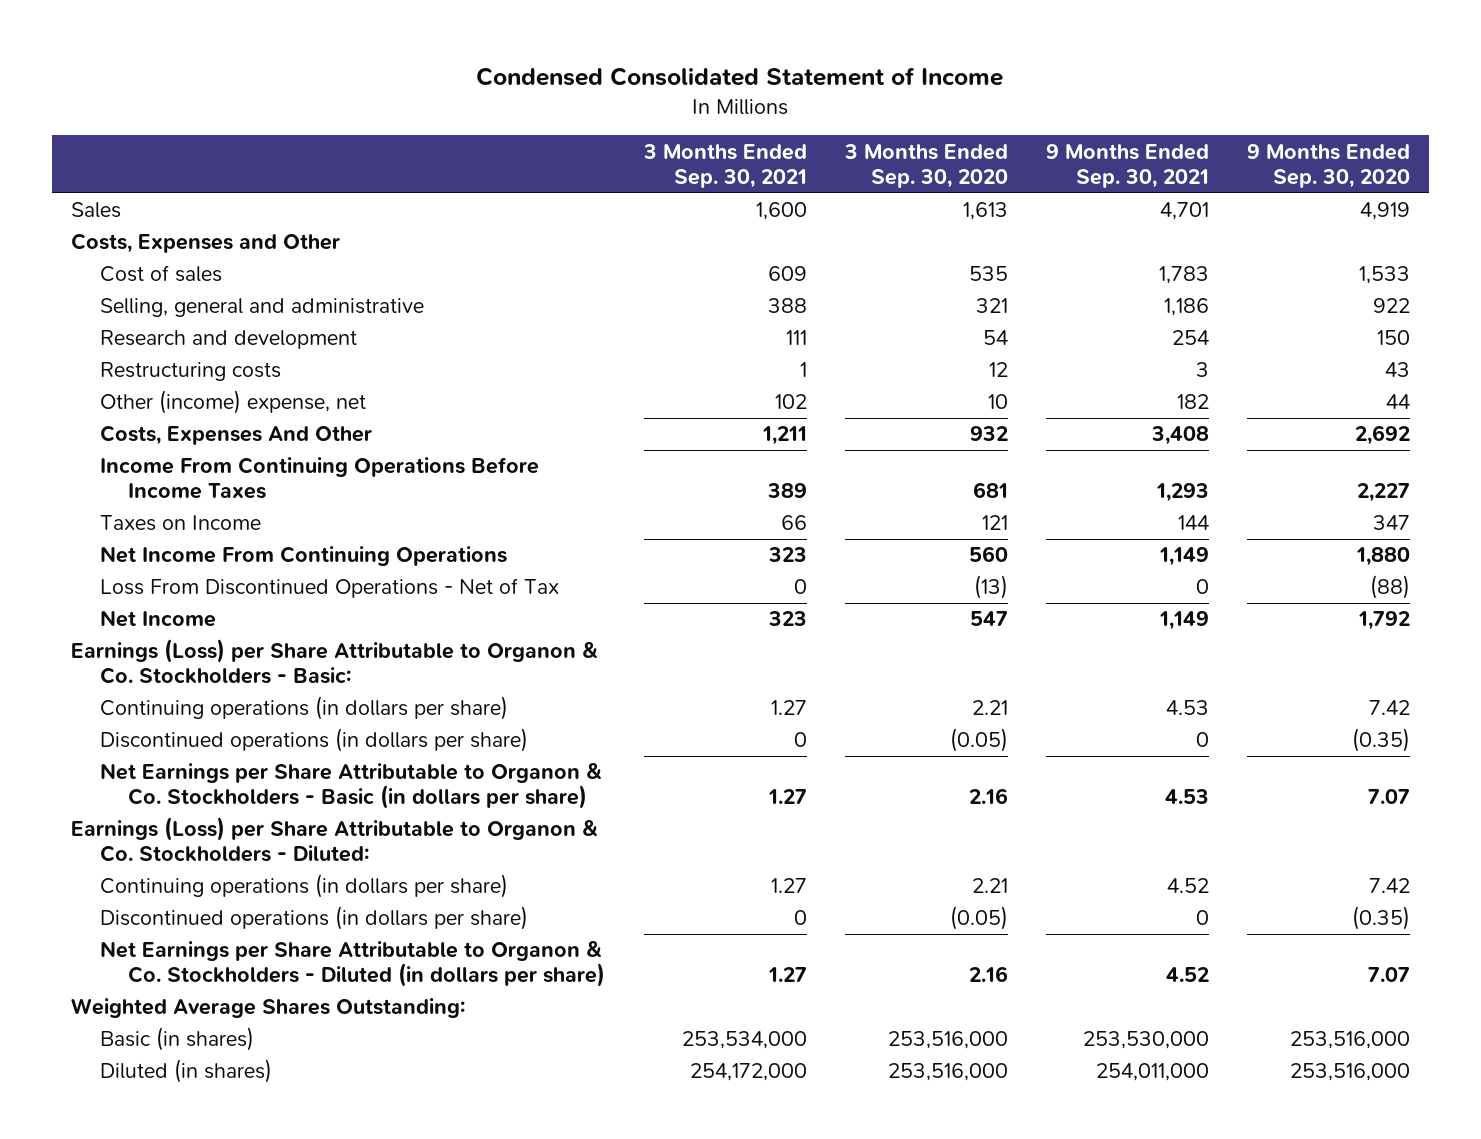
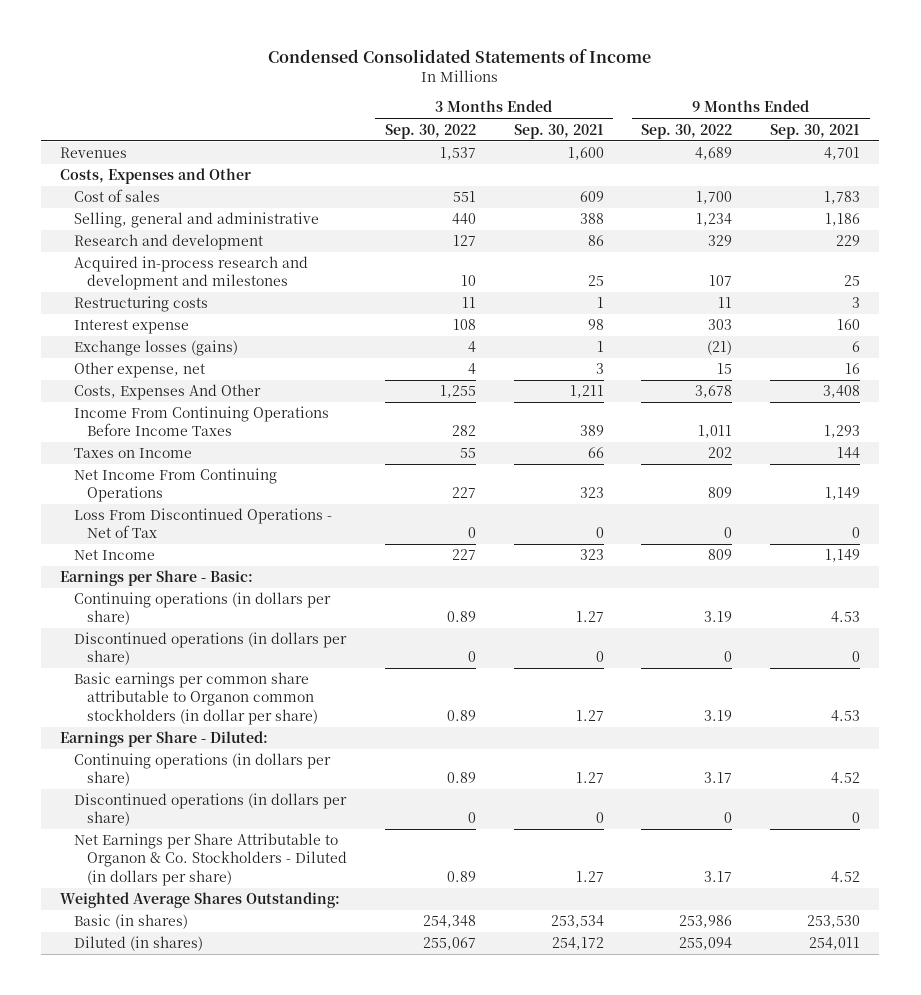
[476,67,1004,87] Condensed Consolidated Statement of Income -> [268,49,652,64] Condensed Consolidated Statements of Income
[843,143,1008,188] 3 Months Ended Sep. 30, 2020 -> none
[1246,143,1410,188] 9 Months Ended Sep. 30, 2020 -> none
none -> [384,123,476,139] Sep. 30, 2022
none -> [641,123,733,139] Sep. 30, 2022
[71,202,122,219] Sales -> [60,147,128,159] Revenues
[785,330,807,346] 111 -> [587,235,604,247] 86
[1171,330,1209,346] 254 -> [836,235,861,247] 229
none -> [73,256,308,291] Acquired in-process research and development and milestones
none -> [73,319,189,335] Interest expense
none -> [73,340,238,357] Exchange losses (gains)
[99,390,366,415] Other (income) expense, net -> [73,362,205,379] Other expense, net
[774,394,807,410] 102 -> [595,363,604,375] 3
[1176,394,1209,410] 182 -> [845,363,861,375] 16
[71,639,599,685] Earnings (Loss) per Share Attributable to Organon & Co. Stockholders - Basic: -> [60,570,254,587] Earnings per Share - Basic:
[99,763,602,810] Net Earnings per Share Attributable to Organon & Co. Stockholders - Basic (in dollars per share) -> [73,672,319,725] Basic earnings per common share attributable to Organon common stockholders (in dollar per share)
[71,817,599,863] Earnings (Loss) per Share Attributable to Organon & Co. Stockholders - Diluted: -> [60,731,269,748] Earnings per Share - Diluted:
[681,1031,807,1050] 253,534,000 -> [550,915,604,929] 253,534
[1082,1031,1209,1050] 253,530,000 -> [807,915,861,929] 253,530
[689,1063,807,1082] 254,172,000 -> [551,937,604,951] 254,172
[1095,1063,1209,1082] 254,011,000 -> [809,937,861,951] 254,011

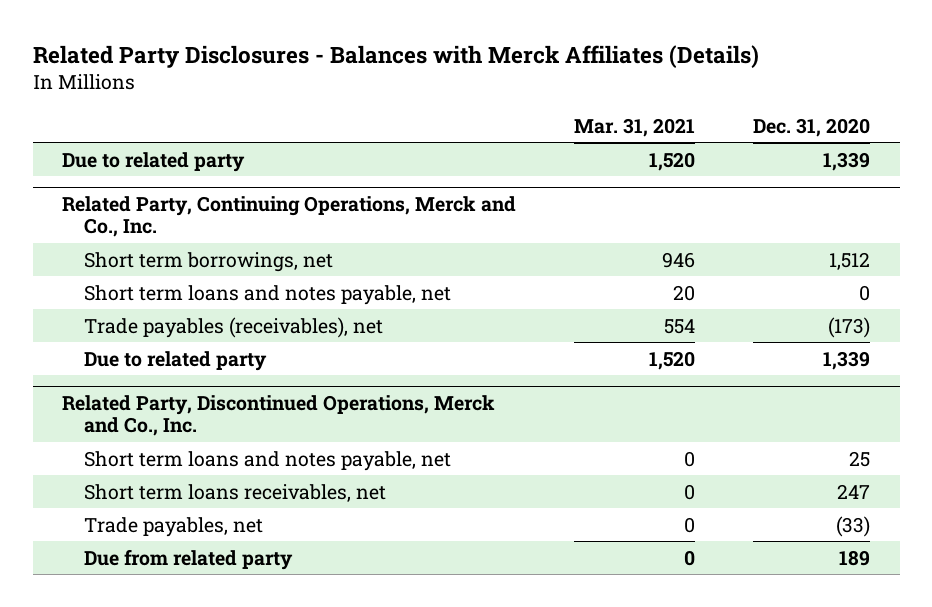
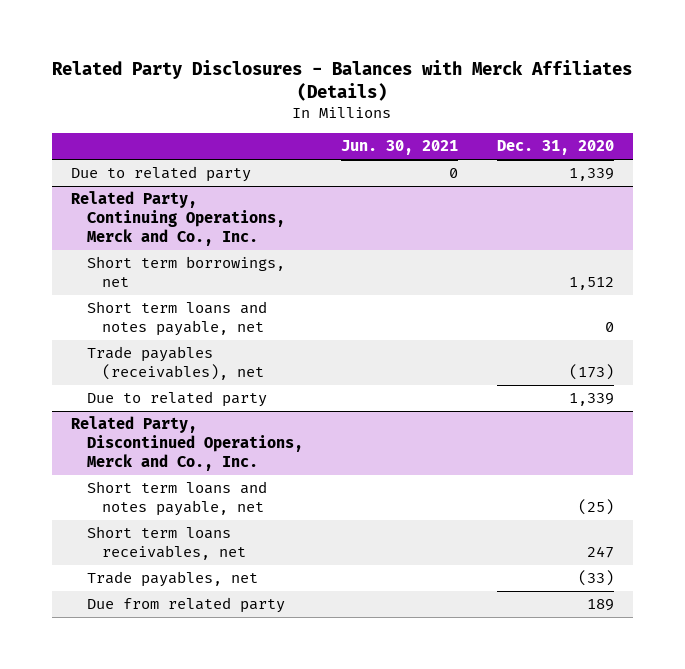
[574,117,696,137] Mar. 31, 2021 -> none
none -> [341,140,459,156] Jun. 30, 2021
[849,450,871,467] 25 -> [577,499,614,516] (25)

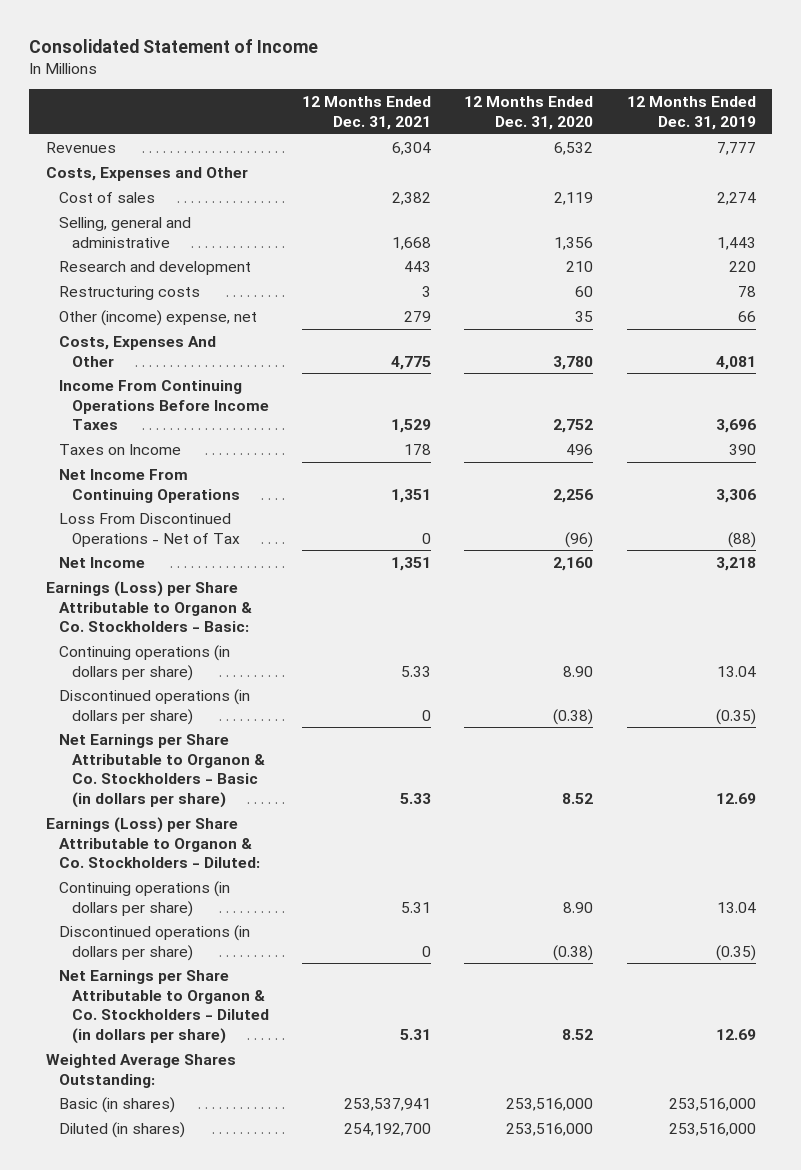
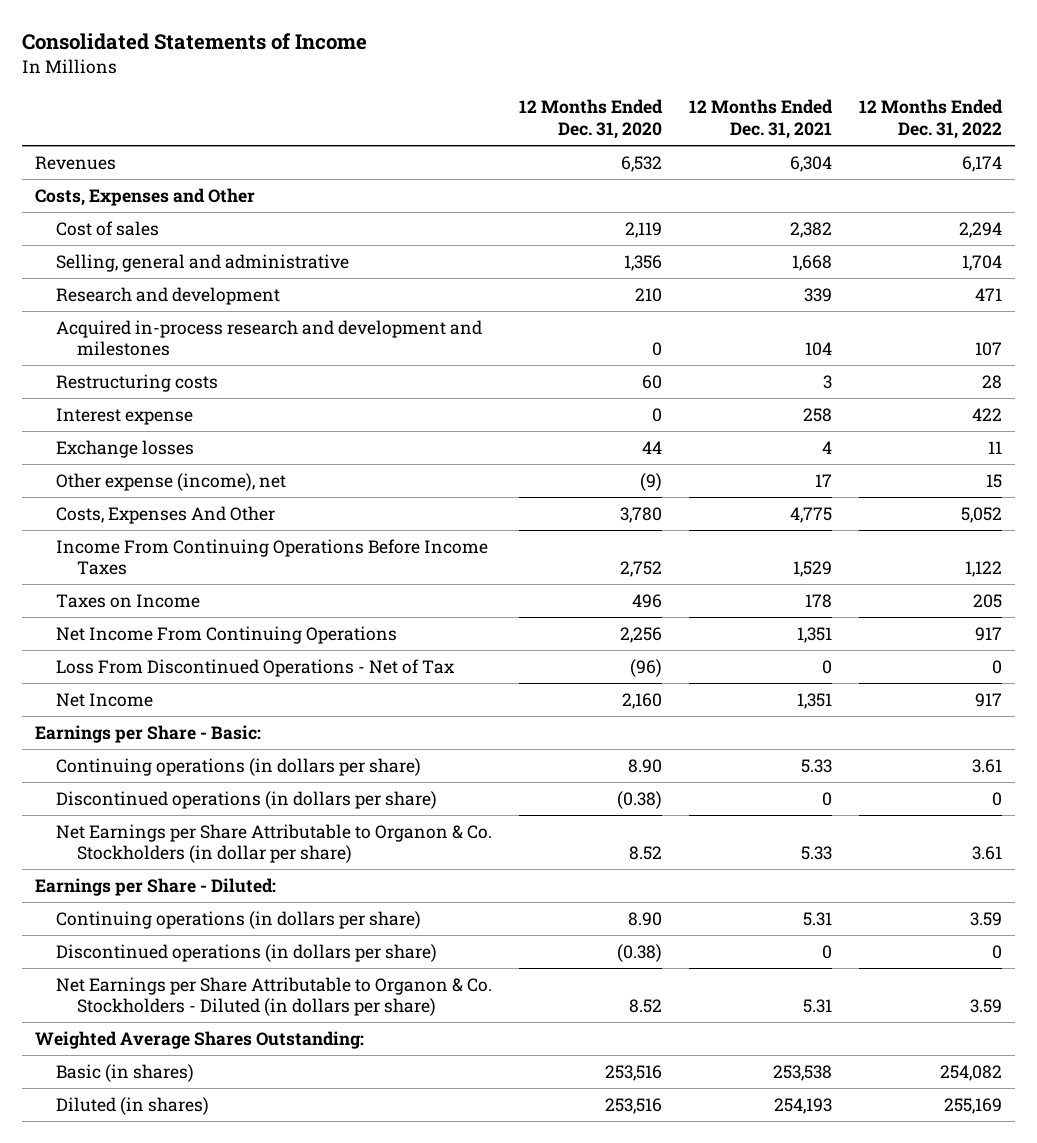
[29,39,319,54] Consolidated Statement of Income -> [22,33,368,51] Consolidated Statements of Income
[626,96,756,130] 12 Months Ended Dec. 31, 2019 -> none
none -> [858,99,1003,140] 12 Months Ended Dec. 31, 2022
[404,260,432,272] 443 -> [803,287,832,302] 339
none -> [56,319,483,357] Acquired in-process research and development and milestones
none -> [56,407,194,425] Interest expense
none -> [56,439,195,458] Exchange losses
[58,309,257,326] Other (income) expense, net -> [56,472,287,491] Other expense (income), net
[404,310,432,322] 279 -> [814,473,832,487] 17
[575,310,594,322] 35 -> [640,472,663,491] (9)
[45,580,252,633] Earnings (Loss) per Share Attributable to Organon & Co. Stockholders - Basic: -> [35,724,262,743] Earnings per Share - Basic:
[58,733,265,808] Net Earnings per Share Attributable to Organon & Co. Stockholders - Basic (in dollars per share) -> [56,823,493,864] Net Earnings per Share Attributable to Organon & Co. Stockholders (in dollar per share)
[45,816,260,869] Earnings (Loss) per Share Attributable to Organon & Co. Stockholders - Diluted: -> [35,877,277,896] Earnings per Share - Diluted:
[344,1097,432,1111] 253,537,941 -> [772,1064,832,1081] 253,538
[506,1097,594,1111] 253,516,000 -> [605,1064,663,1081] 253,516
[344,1122,432,1136] 254,192,700 -> [773,1097,832,1114] 254,193
[506,1122,594,1136] 253,516,000 -> [605,1097,663,1114] 253,516

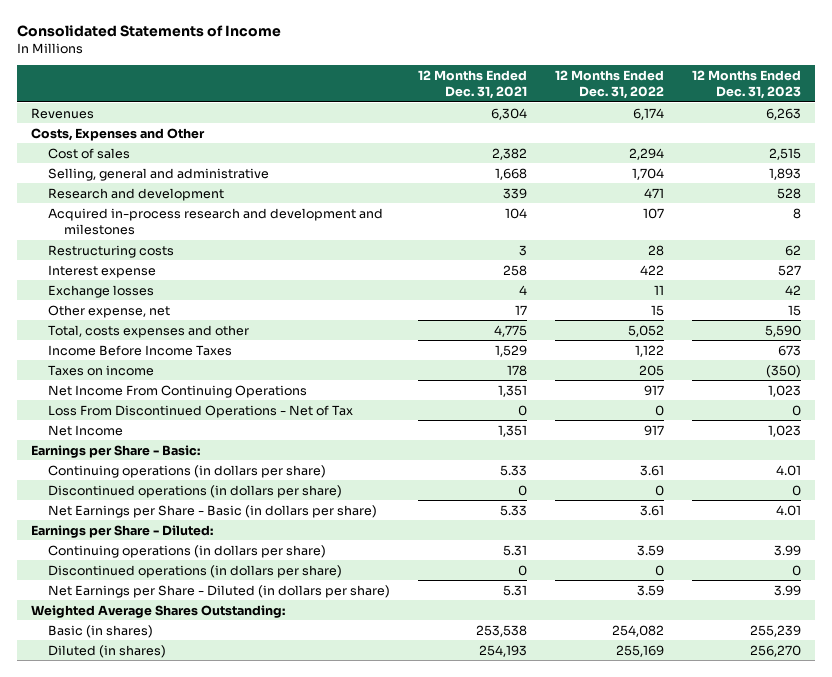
[519,99,664,140] 12 Months Ended Dec. 31, 2020 -> none
none -> [691,70,801,100] 12 Months Ended Dec. 31, 2023
[56,472,287,491] Other expense (income), net -> [47,304,170,318] Other expense, net
[56,505,276,524] Costs, Expenses And Other -> [47,324,249,338] Total, costs expenses and other
[56,538,489,576] Income From Continuing Operations Before Income Taxes -> [47,344,232,356] Income Before Income Taxes
[56,593,201,608] Taxes on Income -> [47,364,154,376] Taxes on income
[56,823,493,864] Net Earnings per Share Attributable to Organon & Co. Stockholders (in dollar per share) -> [47,504,377,518] Net Earnings per Share - Basic (in dollars per share)
[56,976,493,1017] Net Earnings per Share Attributable to Organon & Co. Stockholders - Diluted (in dollars per share) -> [47,584,390,598] Net Earnings per Share - Diluted (in dollars per share)

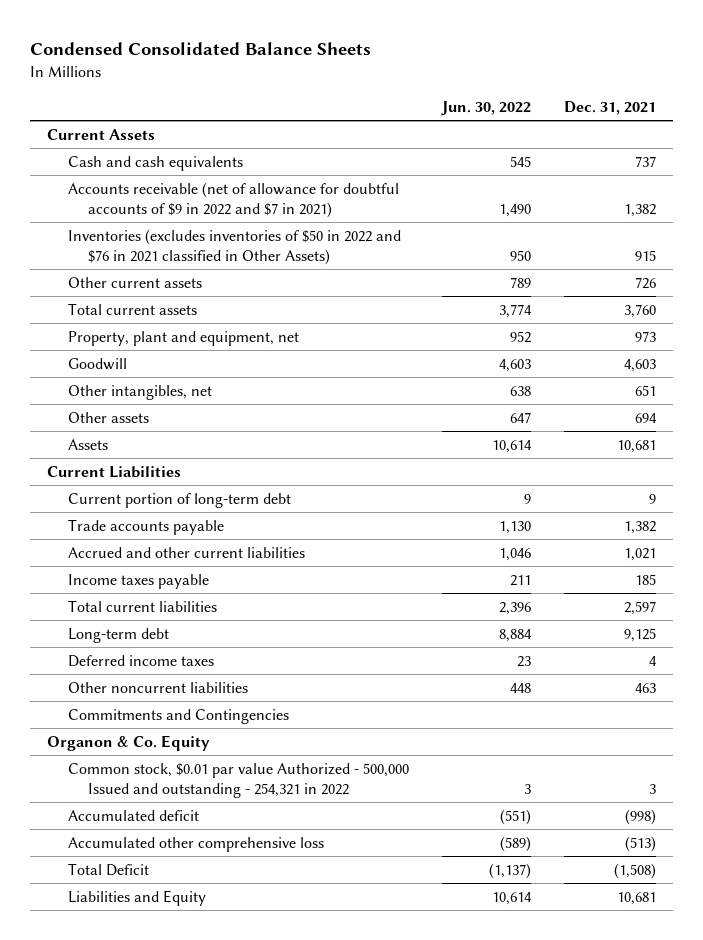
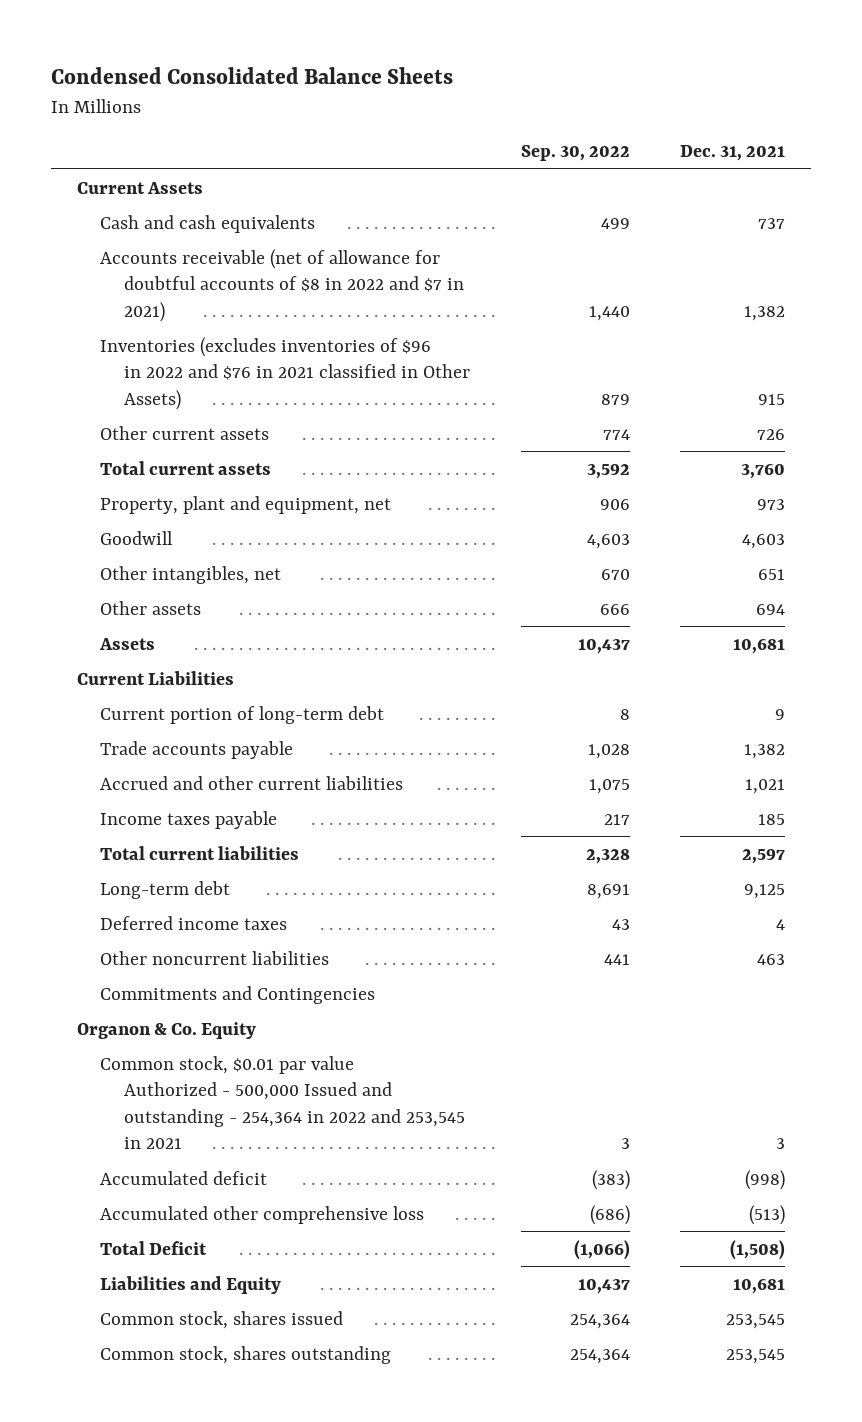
[440,100,531,116] Jun. 30, 2022 -> none
none -> [520,145,630,162] Sep. 30, 2022
[67,181,399,218] Accounts receivable (net of allowance for doubtful accounts of $9 in 2022 and $7 in 2021) -> [100,248,464,322] Accounts receivable (net of allowance for doubtful accounts of $8 in 2022 and $7 in 2021)
[67,228,401,265] Inventories (excludes inventories of $50 in 2022 and $76 in 2021 classified in Other Assets) -> [100,336,470,410] Inventories (excludes inventories of $96 in 2022 and $76 in 2021 classified in Other Assets)
[67,762,409,798] Common stock, $0.01 par value Authorized - 500,000 Issued and outstanding - 254,321 in 2022 -> [100,1055,465,1150] Common stock, $0.01 par value Authorized - 500,000 Issued and outstanding - 254,364 in 2022 and 253,545 in 2021
none -> [100,1310,344,1329] Common stock, shares issued
none -> [100,1345,392,1364] Common stock, shares outstanding

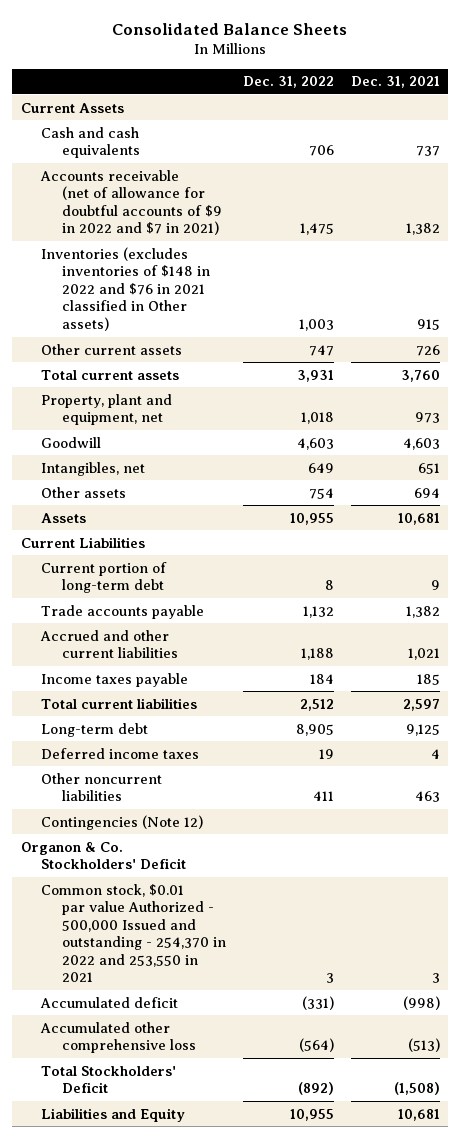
[51,67,454,85] Condensed Consolidated Balance Sheets -> [112,22,348,35] Consolidated Balance Sheets
[520,145,630,162] Sep. 30, 2022 -> none
none -> [242,76,334,89] Dec. 31, 2022
[100,248,464,322] Accounts receivable (net of allowance for doubtful accounts of $8 in 2022 and $7 in 2021) -> [40,169,222,236] Accounts receivable (net of allowance for doubtful accounts of $9 in 2022 and $7 in 2021)
[100,336,470,410] Inventories (excludes inventories of $96 in 2022 and $76 in 2021 classified in Other Assets) -> [41,246,210,331] Inventories (excludes inventories of $148 in 2022 and $76 in 2021 classified in Other assets)
[100,565,282,584] Other intangibles, net -> [41,461,146,476] Intangibles, net
[100,985,376,1004] Commitments and Contingencies -> [41,814,204,830] Contingencies (Note 12)
[76,1021,256,1039] Organon & Co. Equity -> [20,841,187,870] Organon & Co. Stockholders' Deficit
[100,1055,465,1150] Common stock, $0.01 par value Authorized - 500,000 Issued and outstanding - 254,364 in 2022 and 253,545 in 2021 -> [41,883,226,983] Common stock, $0.01 par value Authorized - 500,000 Issued and outstanding - 254,370 in 2022 and 253,550 in 2021
[100,1240,208,1255] Total Deficit -> [41,1065,177,1094] Total Stockholders' Deficit
[100,1310,344,1329] Common stock, shares issued -> none
[100,1345,392,1364] Common stock, shares outstanding -> none

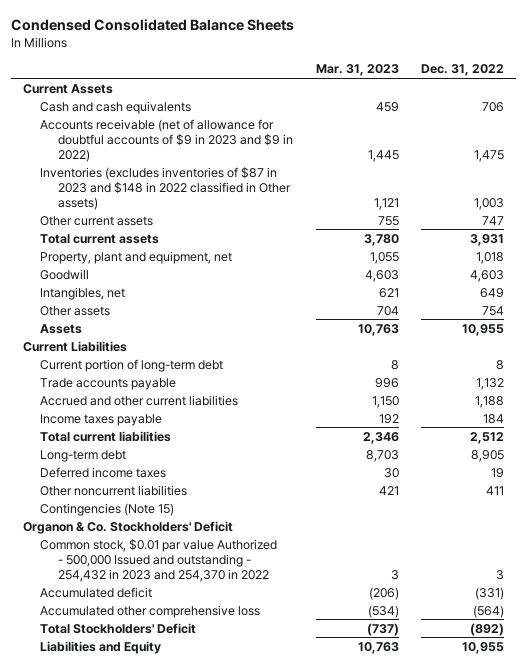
[112,22,348,35] Consolidated Balance Sheets -> [11,19,295,32] Condensed Consolidated Balance Sheets
[350,76,440,89] Dec. 31, 2021 -> none
none -> [315,64,399,77] Mar. 31, 2023
[40,169,222,236] Accounts receivable (net of allowance for doubtful accounts of $9 in 2022 and $7 in 2021) -> [40,118,293,162] Accounts receivable (net of allowance for doubtful accounts of $9 in 2023 and $9 in 2022)
[41,246,210,331] Inventories (excludes inventories of $148 in 2022 and $76 in 2021 classified in Other assets) -> [40,166,291,210] Inventories (excludes inventories of $87 in 2023 and $148 in 2022 classified in Other assets)
[41,814,204,830] Contingencies (Note 12) -> [40,502,175,516] Contingencies (Note 15)
[41,883,226,983] Common stock, $0.01 par value Authorized - 500,000 Issued and outstanding - 254,370 in 2022 and 253,550 in 2021 -> [40,538,278,582] Common stock, $0.01 par value Authorized - 500,000 Issued and outstanding - 254,432 in 2023 and 254,370 in 2022

